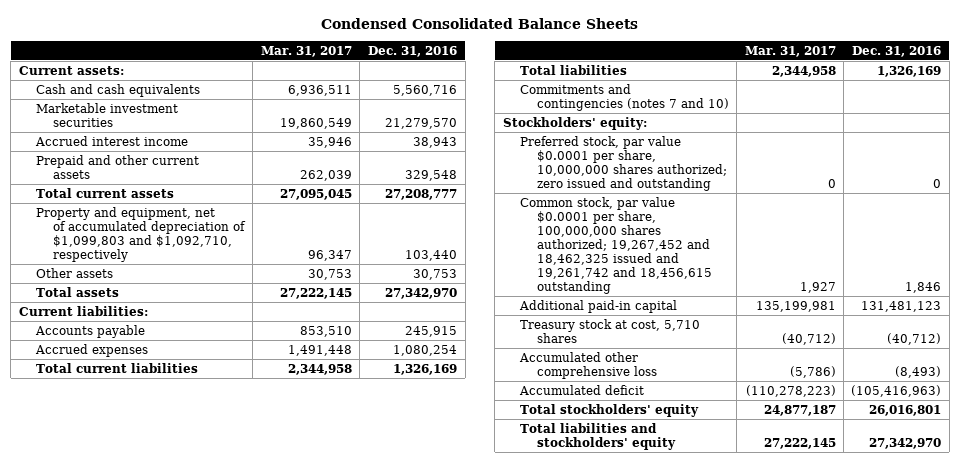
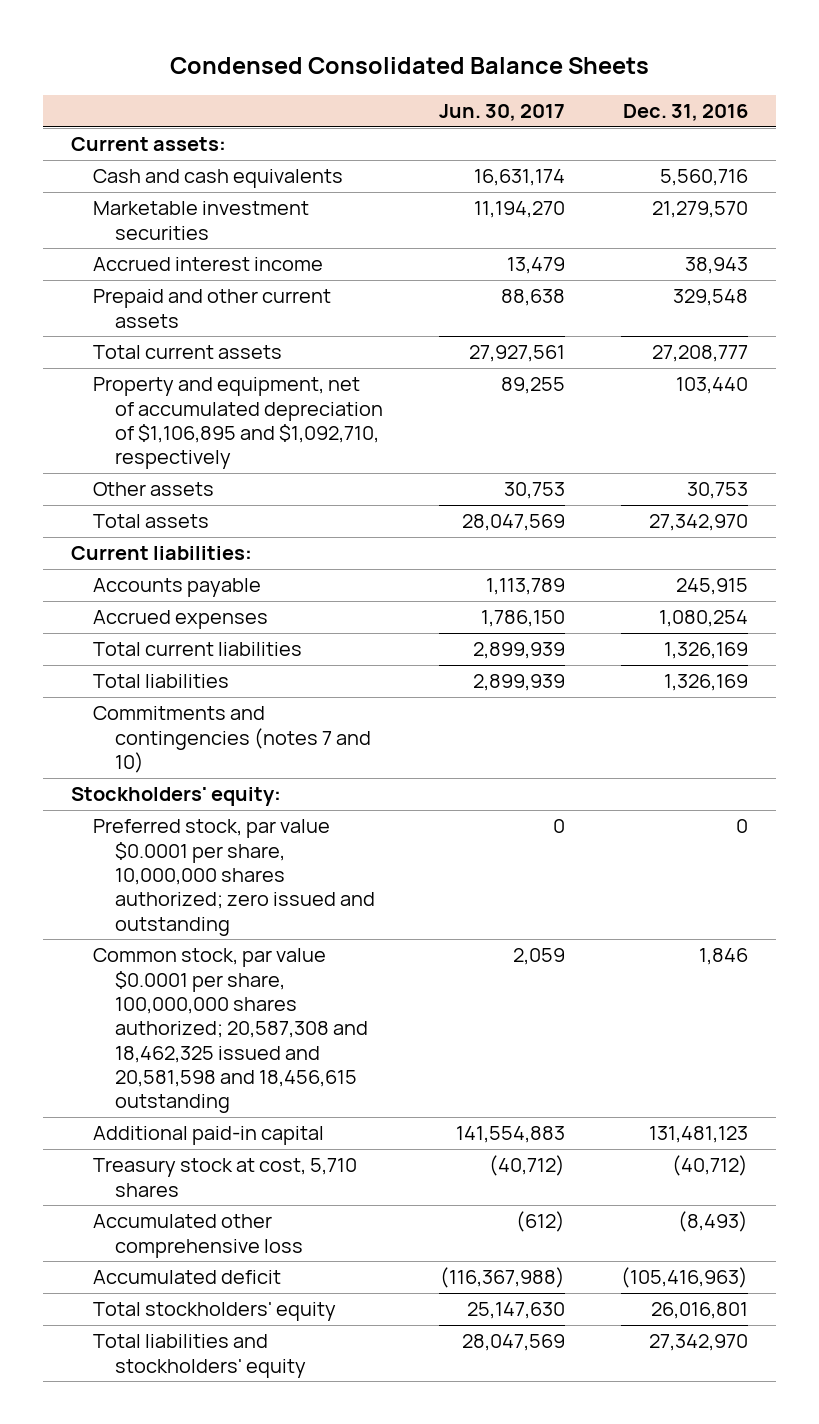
[260,45,352,57] Mar. 31, 2017 -> none
none -> [439,104,566,122] Jun. 30, 2017
[35,206,246,262] Property and equipment, net of accumulated depreciation of $1,099,803 and $1,092,710, respectively -> [93,377,384,470] Property and equipment, net of accumulated depreciation of $1,106,895 and $1,092,710, respectively
[519,196,712,294] Common stock, par value $0.0001 per share, 100,000,000 shares authorized; 19,267,452 and 18,462,325 issued and 19,261,742 and 18,456,615 outstanding -> [93,948,369,1114] Common stock, par value $0.0001 per share, 100,000,000 shares authorized; 20,587,308 and 18,462,325 issued and 20,581,598 and 18,456,615 outstanding

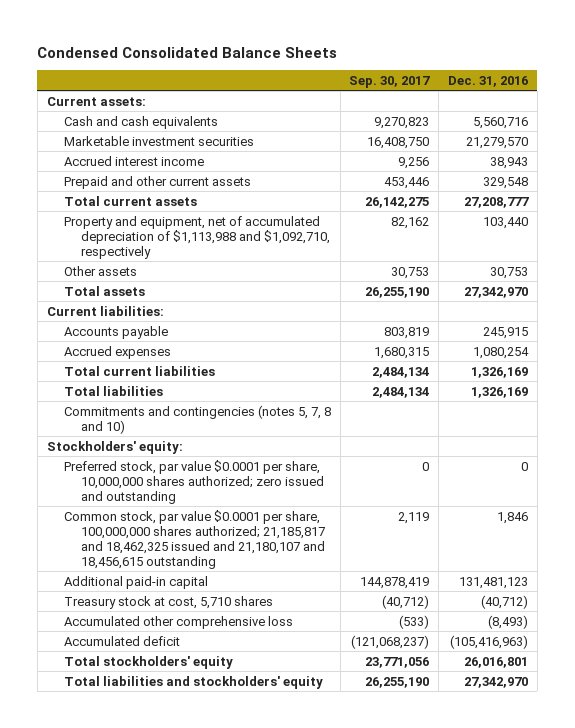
[439,104,566,122] Jun. 30, 2017 -> none
none -> [349,76,431,89] Sep. 30, 2017
[93,377,384,470] Property and equipment, net of accumulated depreciation of $1,106,895 and $1,092,710, respectively -> [64,215,331,259] Property and equipment, net of accumulated depreciation of $1,113,988 and $1,092,710, respectively
[93,706,372,773] Commitments and contingencies (notes 7 and 10) -> [64,404,332,434] Commitments and contingencies (notes 5, 7, 8 and 10)
[93,948,369,1114] Common stock, par value $0.0001 per share, 100,000,000 shares authorized; 20,587,308 and 18,462,325 issued and 20,581,598 and 18,456,615 outstanding -> [64,509,326,569] Common stock, par value $0.0001 per share, 100,000,000 shares authorized; 21,185,817 and 18,462,325 issued and 21,180,107 and 18,456,615 outstanding

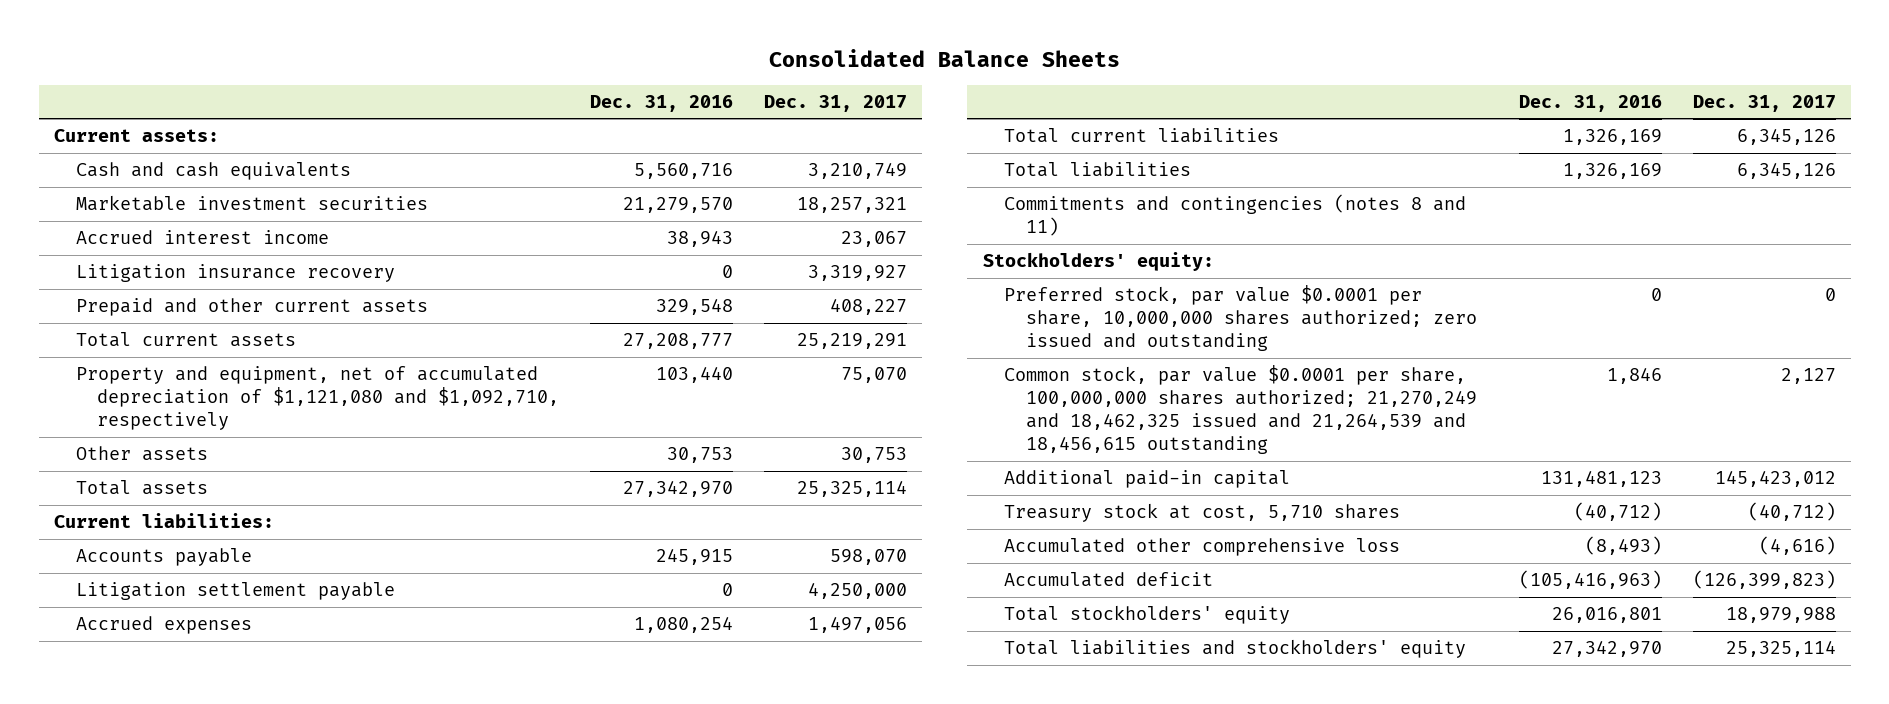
[37,46,338,58] Condensed Consolidated Balance Sheets -> [768,48,1120,67] Consolidated Balance Sheets
[349,76,431,89] Sep. 30, 2017 -> none
none -> [763,94,907,112] Dec. 31, 2017
none -> [75,264,395,283] Litigation insurance recovery
[64,215,331,259] Property and equipment, net of accumulated depreciation of $1,113,988 and $1,092,710, respectively -> [75,366,560,431] Property and equipment, net of accumulated depreciation of $1,121,080 and $1,092,710, respectively
none -> [75,582,395,601] Litigation settlement payable
[64,404,332,434] Commitments and contingencies (notes 5, 7, 8 and 10) -> [1004,194,1467,237] Commitments and contingencies (notes 8 and 11)
[64,509,326,569] Common stock, par value $0.0001 per share, 100,000,000 shares authorized; 21,185,817 and 18,462,325 issued and 21,180,107 and 18,456,615 outstanding -> [1004,365,1478,455] Common stock, par value $0.0001 per share, 100,000,000 shares authorized; 21,270,249 and 18,462,325 issued and 21,264,539 and 18,456,615 outstanding

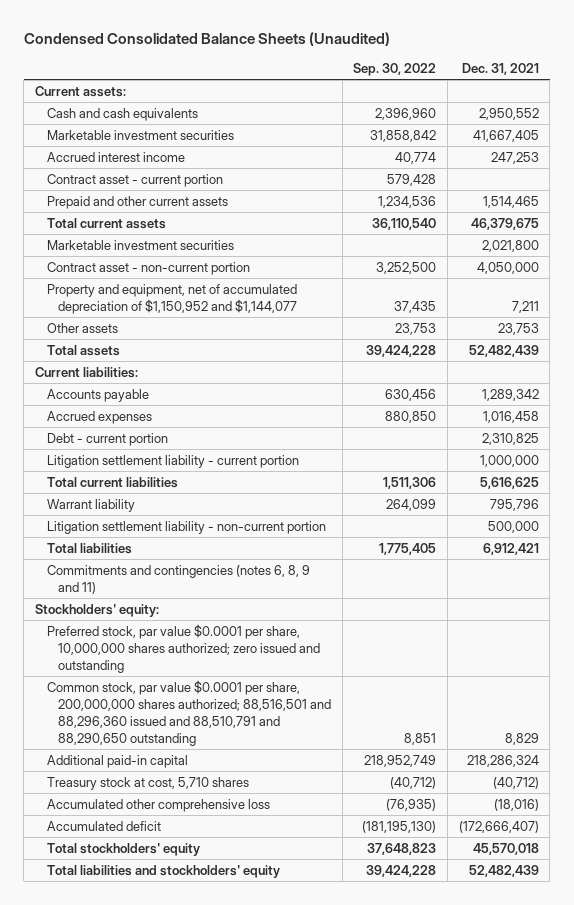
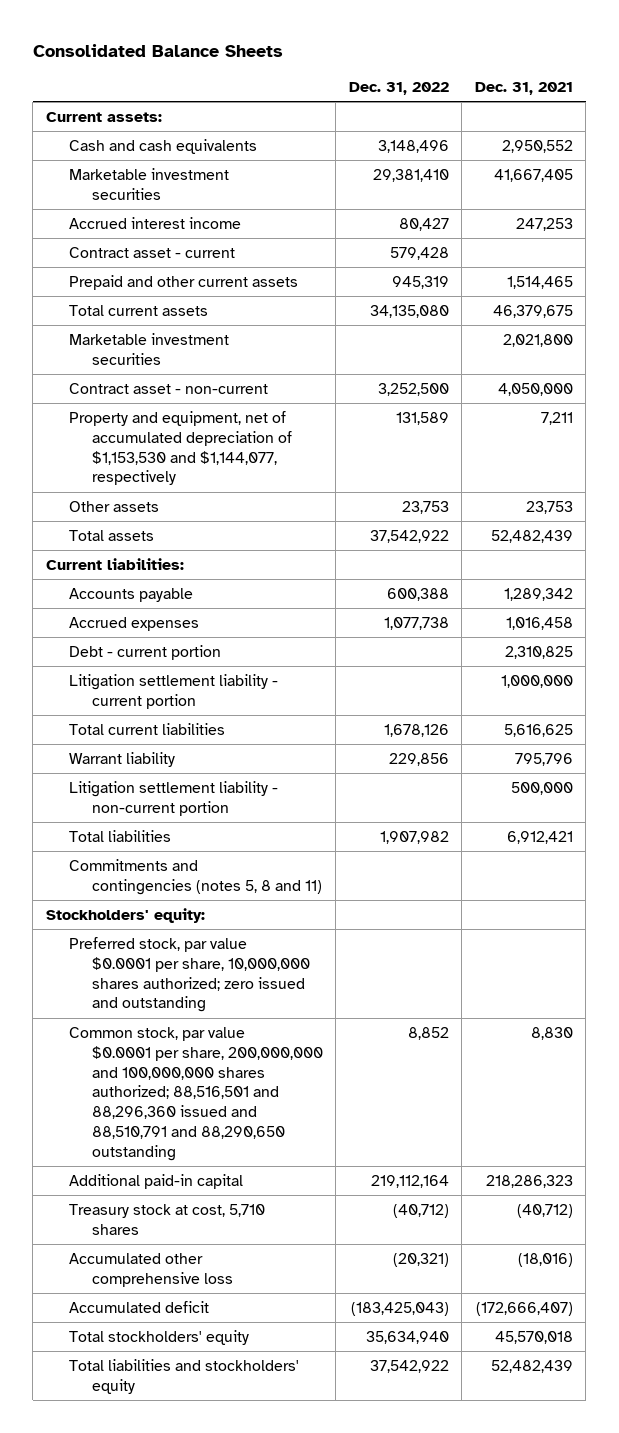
[23,32,390,47] Condensed Consolidated Balance Sheets (Unaudited) -> [32,43,283,57] Consolidated Balance Sheets
[353,63,437,77] Sep. 30, 2022 -> none
none -> [348,81,449,95] Dec. 31, 2022
[46,173,223,187] Contract asset - current portion -> [68,246,235,258] Contract asset - current
[46,261,250,275] Contract asset - non-current portion -> [68,382,268,394] Contract asset - non-current
[46,283,298,314] Property and equipment, net of accumulated depreciation of $1,150,952 and $1,144,077 -> [68,410,292,486] Property and equipment, net of accumulated depreciation of $1,153,530 and $1,144,077, respectively
[46,564,310,594] Commitments and contingencies (notes 6, 8, 9 and 11) -> [68,858,322,895] Commitments and contingencies (notes 5, 8 and 11)
[46,679,332,746] Common stock, par value $0.0001 per share, 200,000,000 shares authorized; 88,516,501 and 88,296,360 issued and 88,510,791 and 88,290,650 outstanding -> [68,1026,323,1161] Common stock, par value $0.0001 per share, 200,000,000 and 100,000,000 shares authorized; 88,516,501 and 88,296,360 issued and 88,510,791 and 88,290,650 outstanding
[504,732,539,745] 8,829 -> [530,1026,573,1040] 8,830
[466,754,539,767] 218,286,324 -> [485,1174,573,1188] 218,286,323

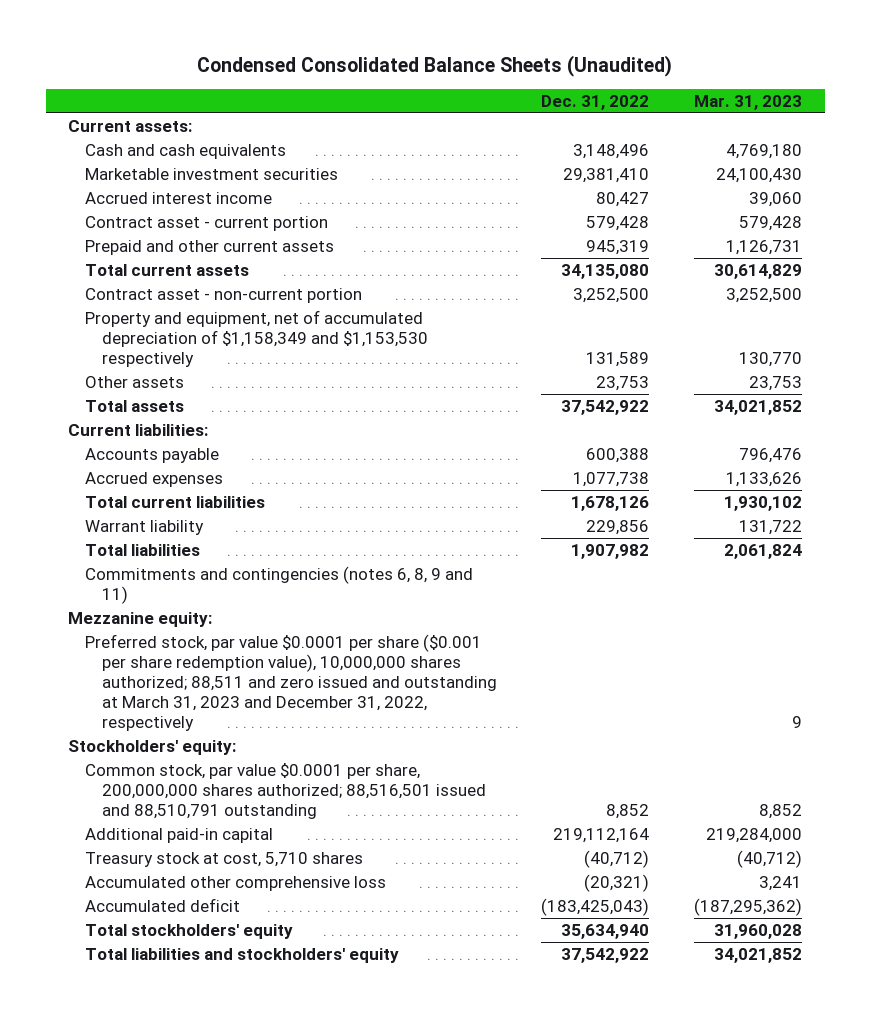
[32,43,283,57] Consolidated Balance Sheets -> [197,54,673,77] Condensed Consolidated Balance Sheets (Unaudited)
[474,81,573,95] Dec. 31, 2021 -> none
none -> [694,94,803,110] Mar. 31, 2023
[68,246,235,258] Contract asset - current -> [84,216,328,232] Contract asset - current portion
[68,332,229,365] Marketable investment securities -> none
[68,382,268,394] Contract asset - non-current -> [84,288,362,304] Contract asset - non-current portion
[68,410,292,486] Property and equipment, net of accumulated depreciation of $1,153,530 and $1,144,077, respectively -> [84,310,428,368] Property and equipment, net of accumulated depreciation of $1,158,349 and $1,153,530 respectively
[68,644,221,660] Debt - current portion -> none
[68,673,278,709] Litigation settlement liability - current portion -> none
[68,780,278,816] Litigation settlement liability - non-current portion -> none
[68,858,322,895] Commitments and contingencies (notes 5, 8 and 11) -> [84,566,473,605] Commitments and contingencies (notes 6, 8, 9 and 11)
none -> [68,612,213,628] Mezzanine equity:
none -> [84,634,497,732] Preferred stock, par value $0.0001 per share ($0.001 per share redemption value), 10,000,000 shares authorized; 88,511 and zero issued and outstanding at March 31, 2023 and December 31, 2022, respectively
[68,936,310,1013] Preferred stock, par value $0.0001 per share, 10,000,000 shares authorized; zero issued and outstanding -> none
[68,1026,323,1161] Common stock, par value $0.0001 per share, 200,000,000 and 100,000,000 shares authorized; 88,516,501 and 88,296,360 issued and 88,510,791 and 88,290,650 outstanding -> [84,763,486,820] Common stock, par value $0.0001 per share, 200,000,000 shares authorized; 88,516,501 issued and 88,510,791 outstanding

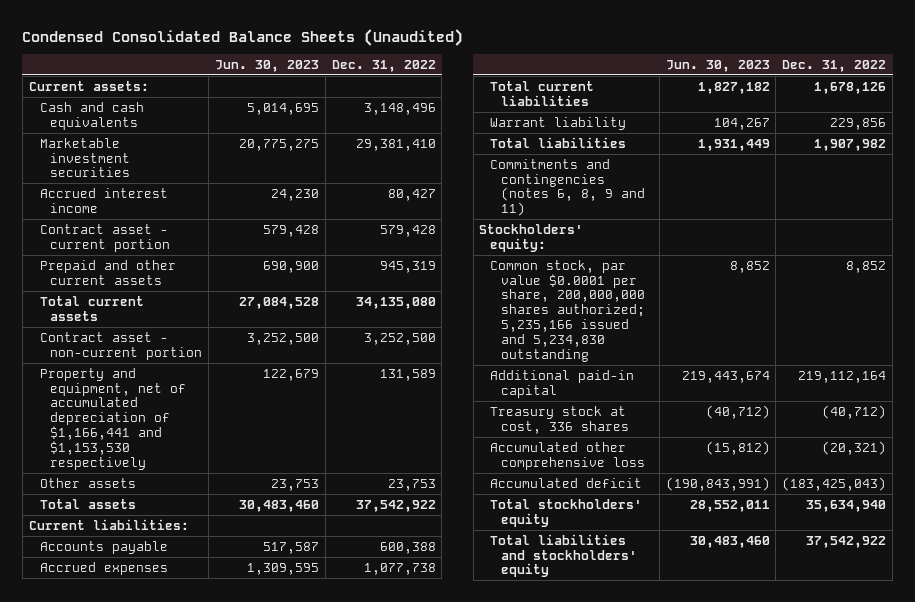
[694,94,803,110] Mar. 31, 2023 -> none
none -> [215,59,320,72] Jun. 30, 2023
[84,310,428,368] Property and equipment, net of accumulated depreciation of $1,158,349 and $1,153,530 respectively -> [39,367,187,470] Property and equipment, net of accumulated depreciation of $1,166,441 and $1,153,530 respectively
[68,612,213,628] Mezzanine equity: -> none
[84,634,497,732] Preferred stock, par value $0.0001 per share ($0.001 per share redemption value), 10,000,000 shares authorized; 88,511 and zero issued and outstanding at March 31, 2023 and December 31, 2022, respectively -> none
[84,763,486,820] Common stock, par value $0.0001 per share, 200,000,000 shares authorized; 88,516,501 issued and 88,510,791 outstanding -> [490,259,646,362] Common stock, par value $0.0001 per share, 200,000,000 shares authorized; 5,235,166 issued and 5,234,830 outstanding
[84,852,363,868] Treasury stock at cost, 5,710 shares -> [490,405,630,434] Treasury stock at cost, 336 shares

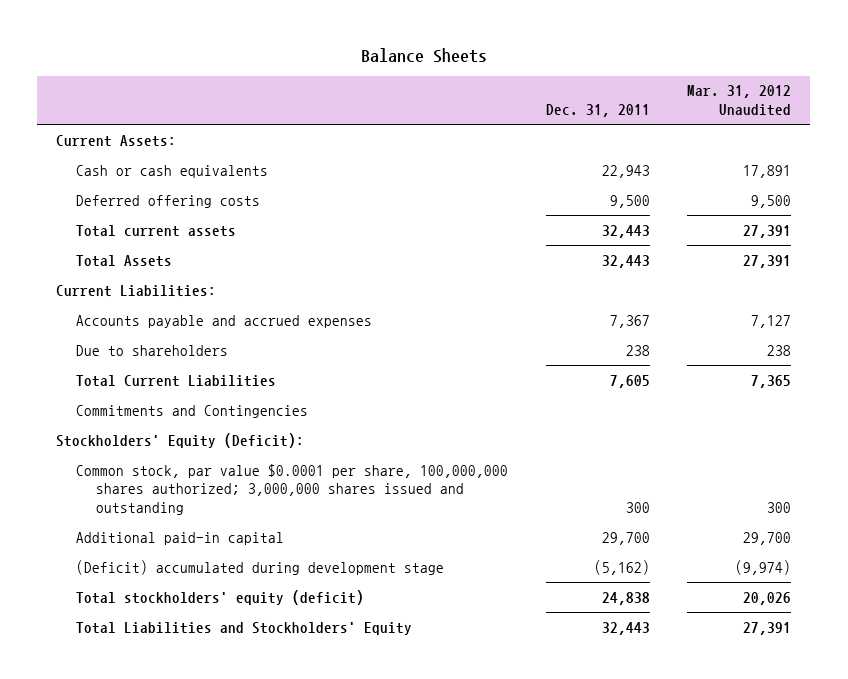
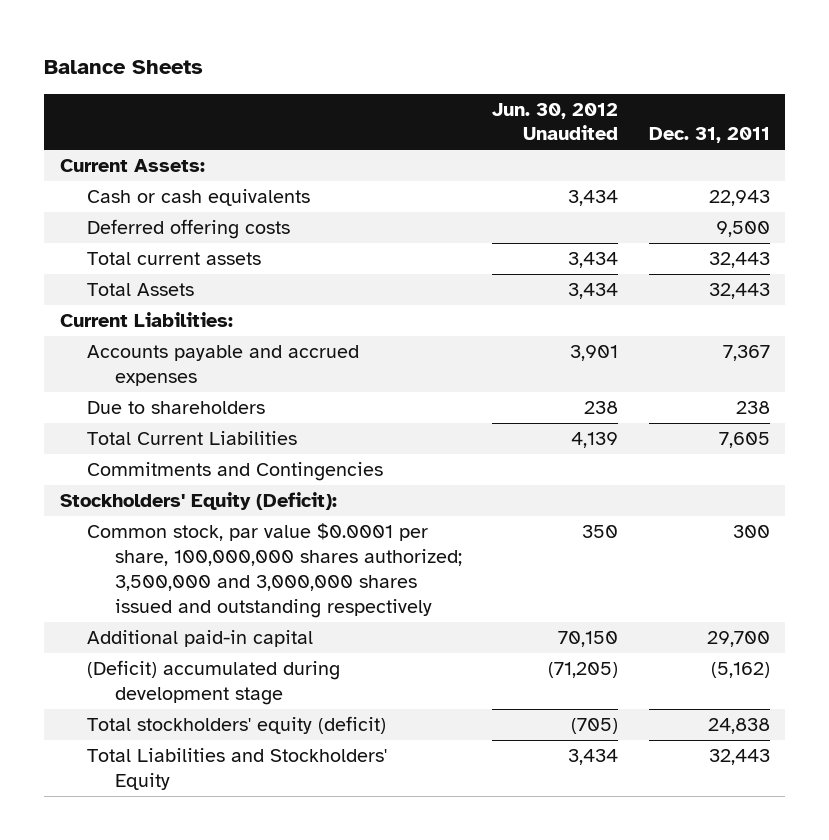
[687,85,792,117] Mar. 31, 2012 Unaudited -> none
none -> [492,102,619,141] Jun. 30, 2012 Unaudited
[76,463,509,516] Common stock, par value $0.0001 per share, 100,000,000 shares authorized; 3,000,000 shares issued and outstanding -> [87,522,462,618] Common stock, par value $0.0001 per share, 100,000,000 shares authorized; 3,500,000 and 3,000,000 shares issued and outstanding respectively

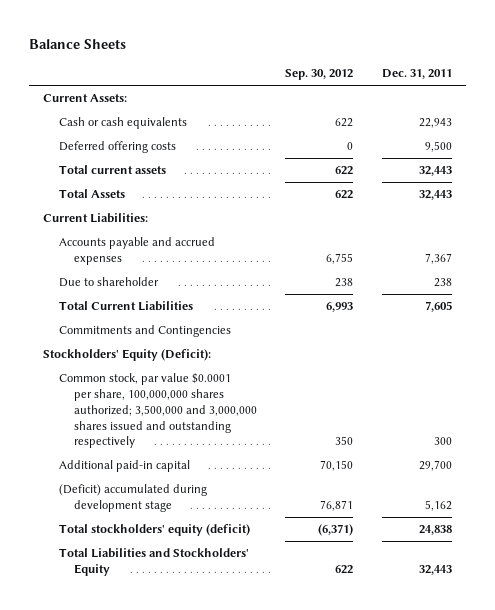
[492,102,619,141] Jun. 30, 2012 Unaudited -> none
none -> [285,69,354,81] Sep. 30, 2012
[87,400,266,414] Due to shareholders -> [58,277,159,288] Due to shareholder
[710,661,770,678] (5,162) -> [424,499,452,511] 5,162

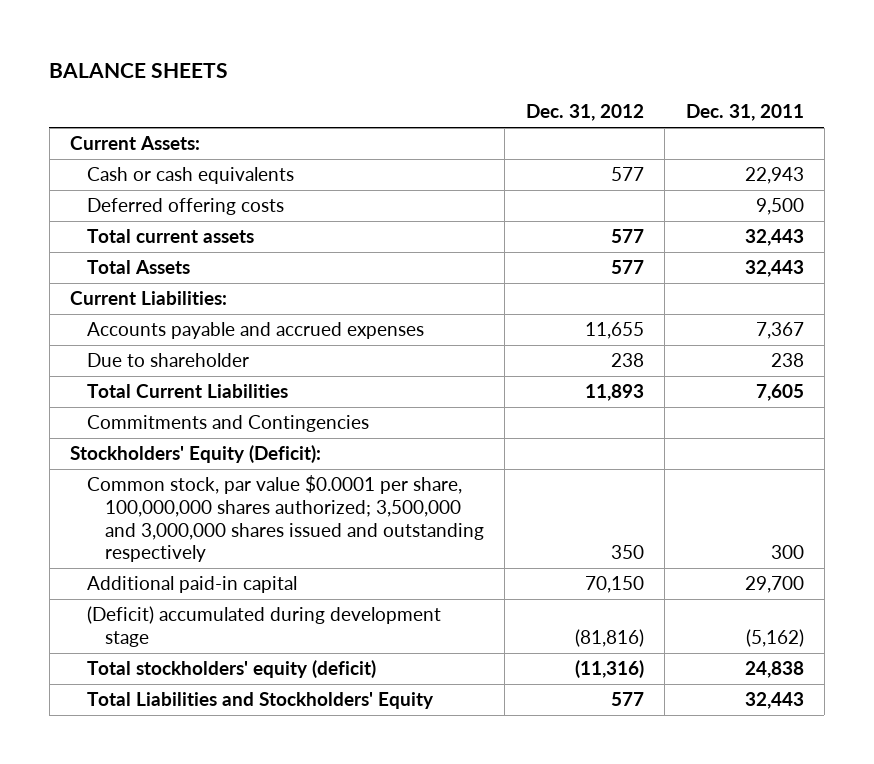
[29,38,127,49] Balance Sheets -> [49,62,229,78] BALANCE SHEETS
[285,69,354,81] Sep. 30, 2012 -> none
none -> [525,104,644,122] Dec. 31, 2012
[424,499,452,511] 5,162 -> [745,628,804,647] (5,162)

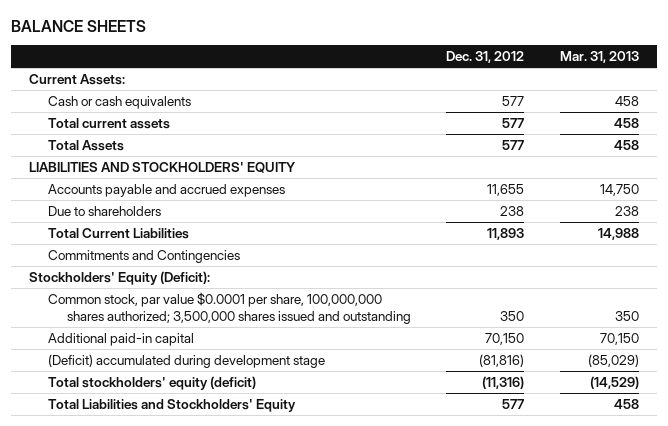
[685,104,804,122] Dec. 31, 2011 -> none
none -> [560,51,640,64] Mar. 31, 2013
[87,198,285,216] Deferred offering costs -> none
[70,291,228,306] Current Liabilities: -> none
none -> [28,161,296,173] LIABILITIES AND STOCKHOLDERS' EQUITY
[87,353,250,368] Due to shareholder -> [47,205,161,216] Due to shareholders
[87,475,484,563] Common stock, par value $0.0001 per share, 100,000,000 shares authorized; 3,500,000 and 3,000,000 shares issued and outstanding respectively -> [47,291,411,324] Common stock, par value $0.0001 per share, 100,000,000 shares authorized; 3,500,000 shares issued and outstanding

